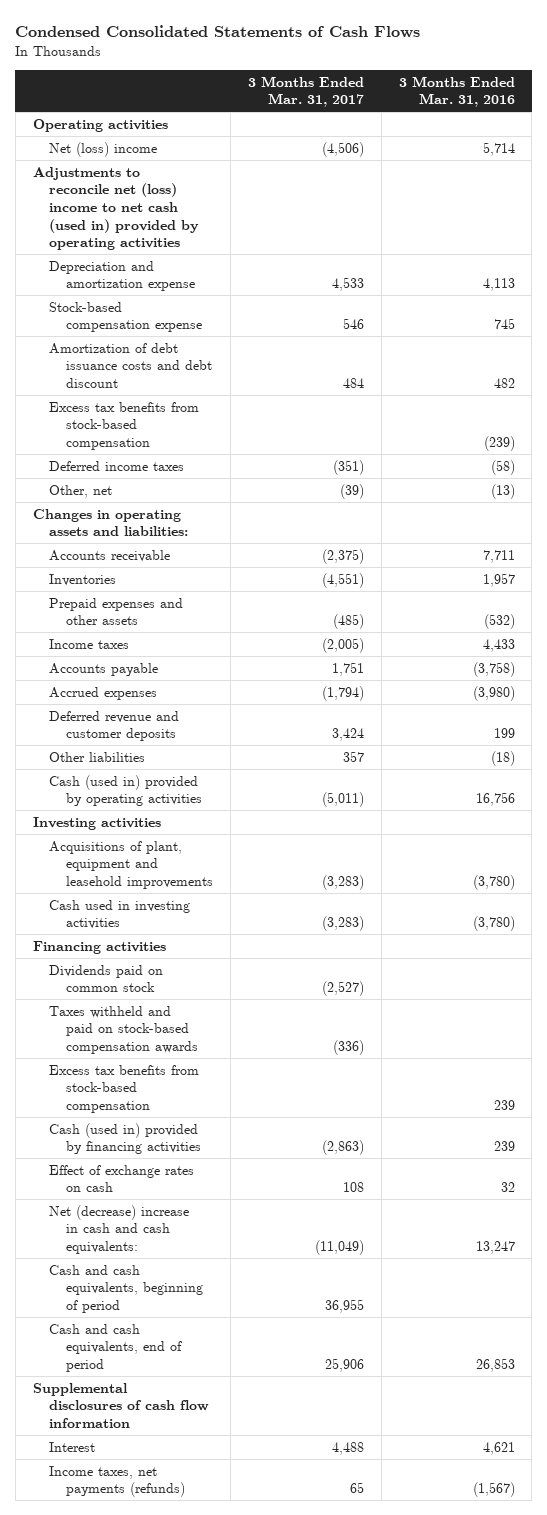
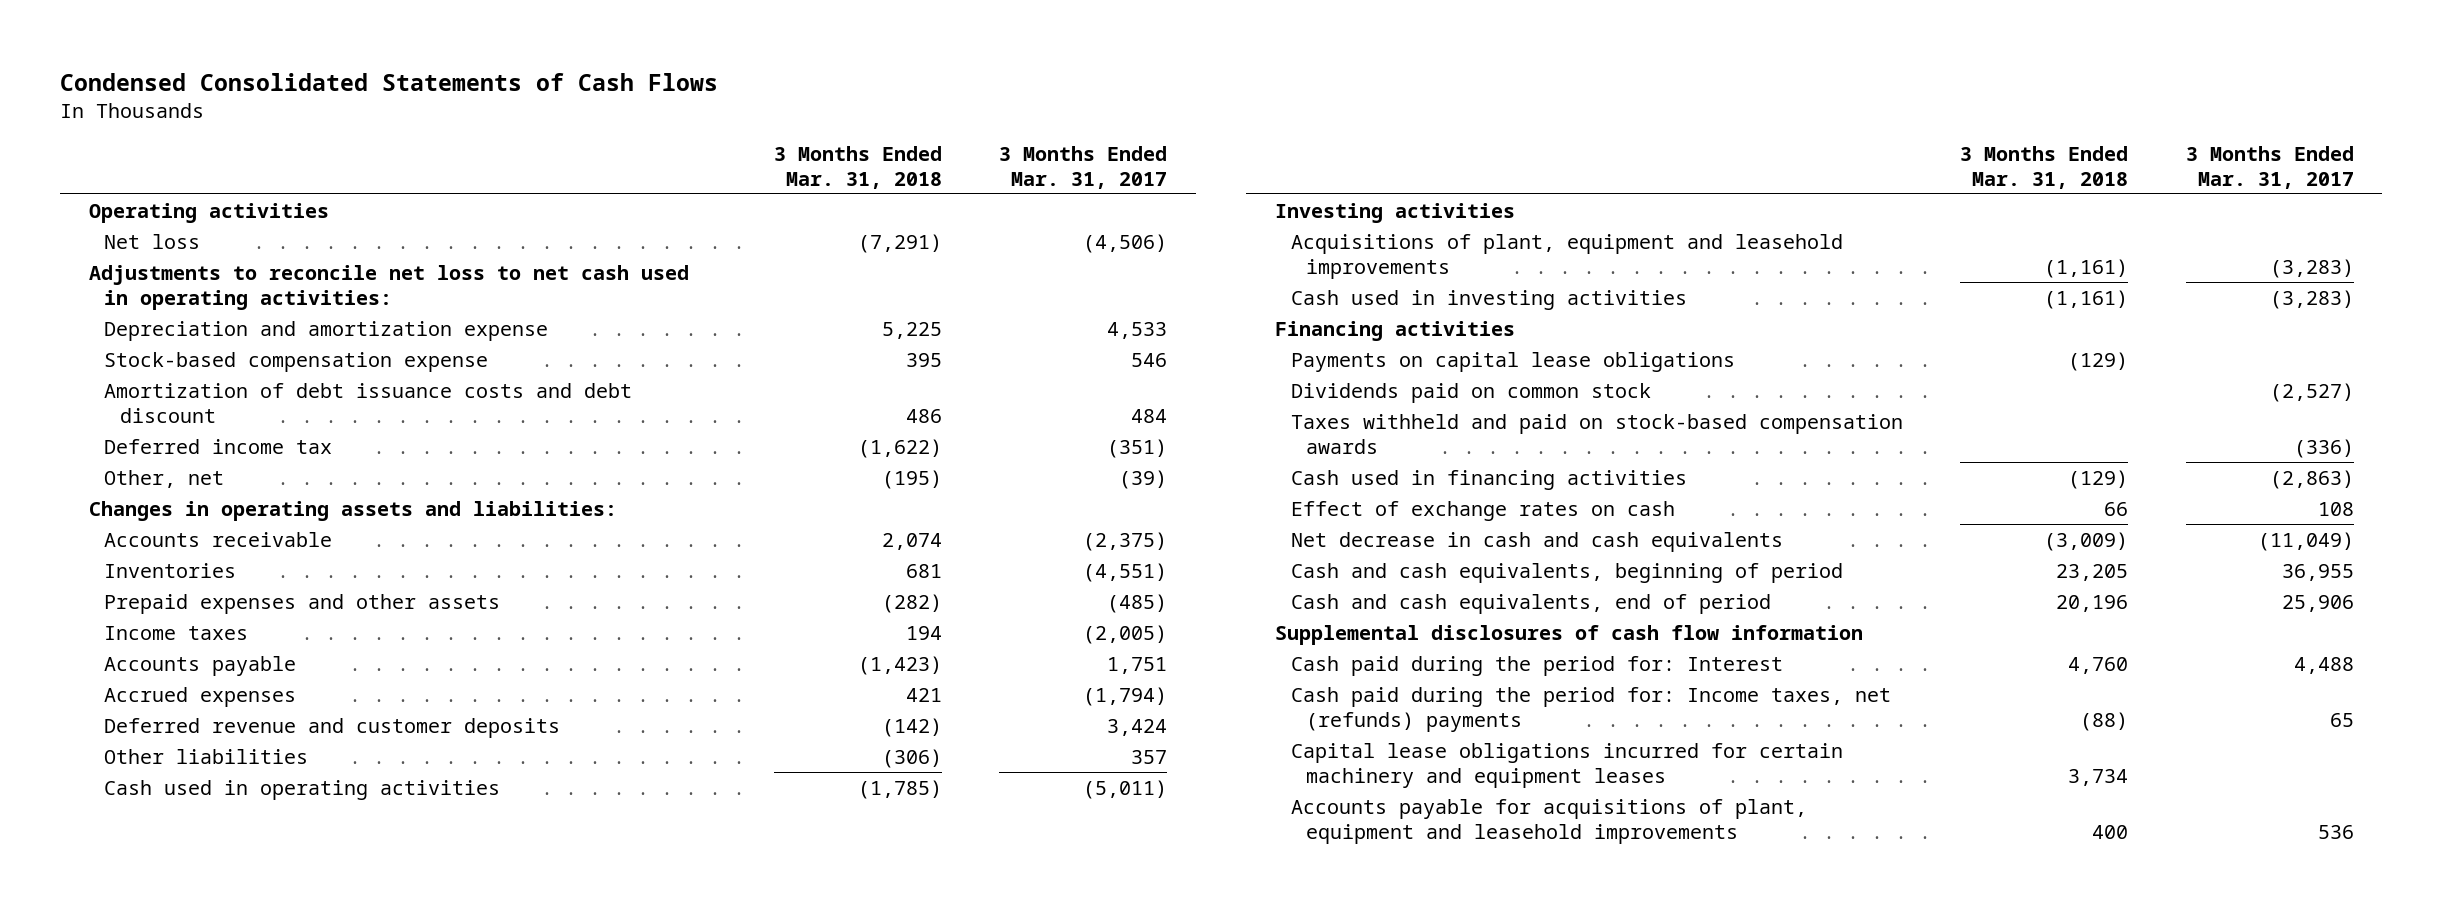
[398,75,515,108] 3 Months Ended Mar. 31, 2016 -> none
none -> [773,145,942,189] 3 Months Ended Mar. 31, 2018
[49,141,158,157] Net (loss) income -> [104,233,201,249] Net loss
[32,166,200,251] Adjustments to reconcile net (loss) income to net cash (used in) provided by operating activities -> [88,264,689,310] Adjustments to reconcile net loss to net cash used in operating activities:
[49,401,200,451] Excess tax benefits from stock-based compensation -> none
[49,460,185,471] Deferred income taxes -> [104,438,333,454] Deferred income tax
[49,774,203,807] Cash (used in) provided by operating activities -> [104,779,501,800] Cash used in operating activities
none -> [1290,351,1735,372] Payments on capital lease obligations
[49,1064,200,1114] Excess tax benefits from stock-based compensation -> none
[49,1122,202,1155] Cash (used in) provided by financing activities -> [1290,469,1687,490] Cash used in financing activities
[49,1204,190,1255] Net (decrease) increase in cash and cash equivalents: -> [1290,531,1783,552] Net decrease in cash and cash equivalents
[49,1441,96,1452] Interest -> [1290,655,1783,676] Cash paid during the period for: Interest
[49,1465,186,1498] Income taxes, net payments (refunds) -> [1290,686,1891,732] Cash paid during the period for: Income taxes, net (refunds) payments
none -> [1290,742,1843,788] Capital lease obligations incurred for certain machinery and equipment leases
none -> [1290,798,1807,844] Accounts payable for acquisitions of plant, equipment and leasehold improvements

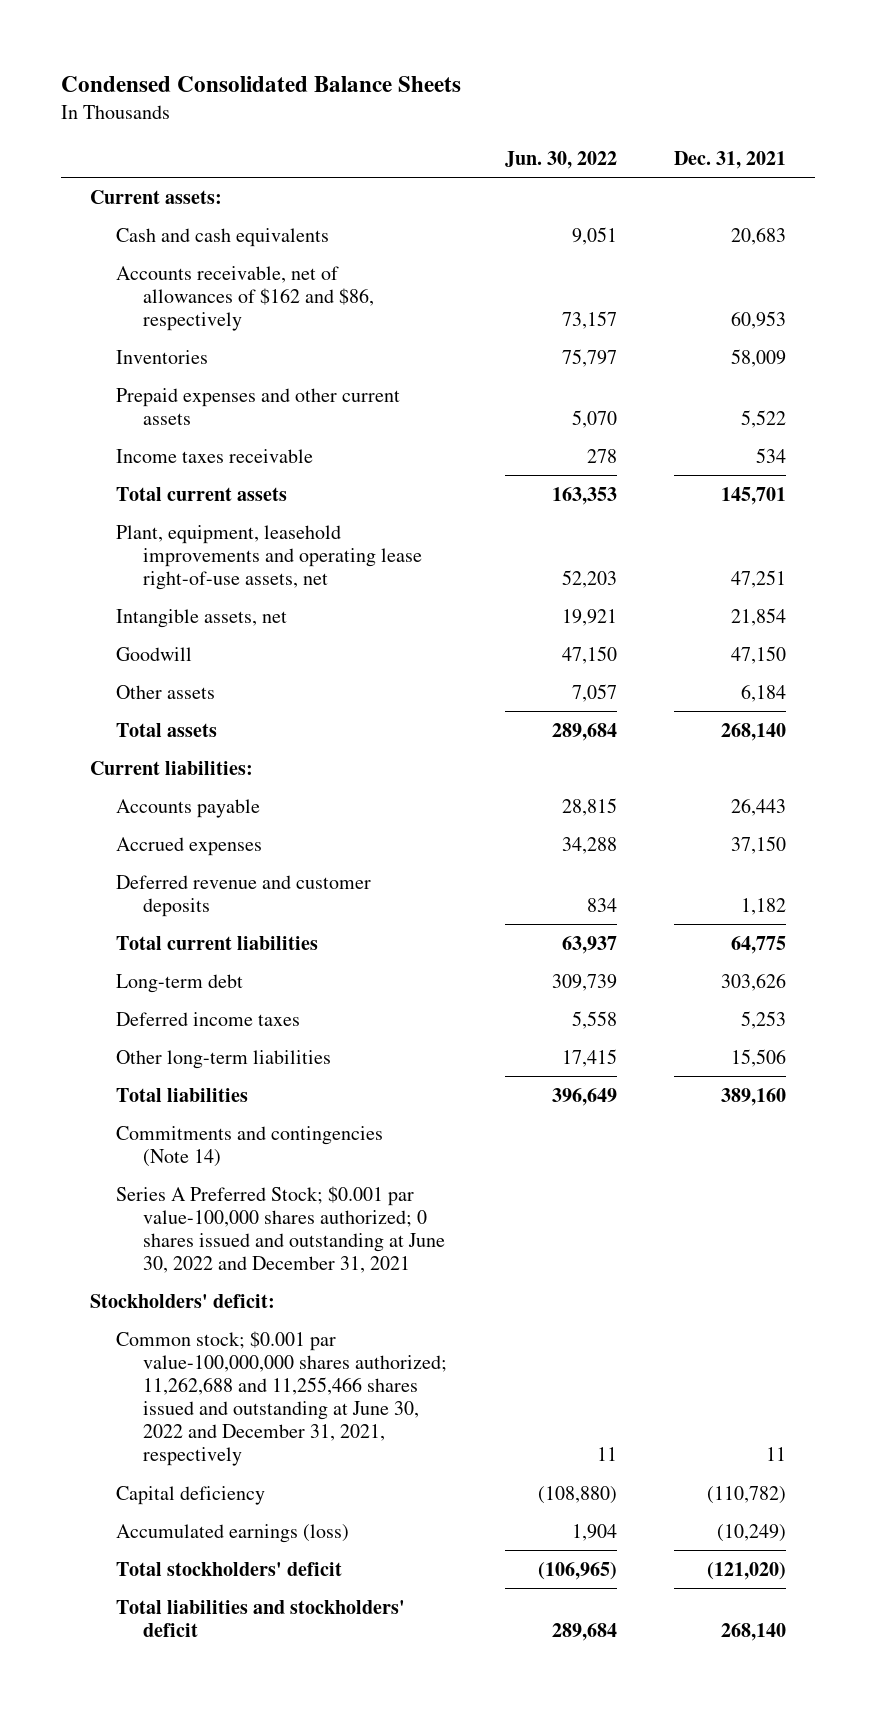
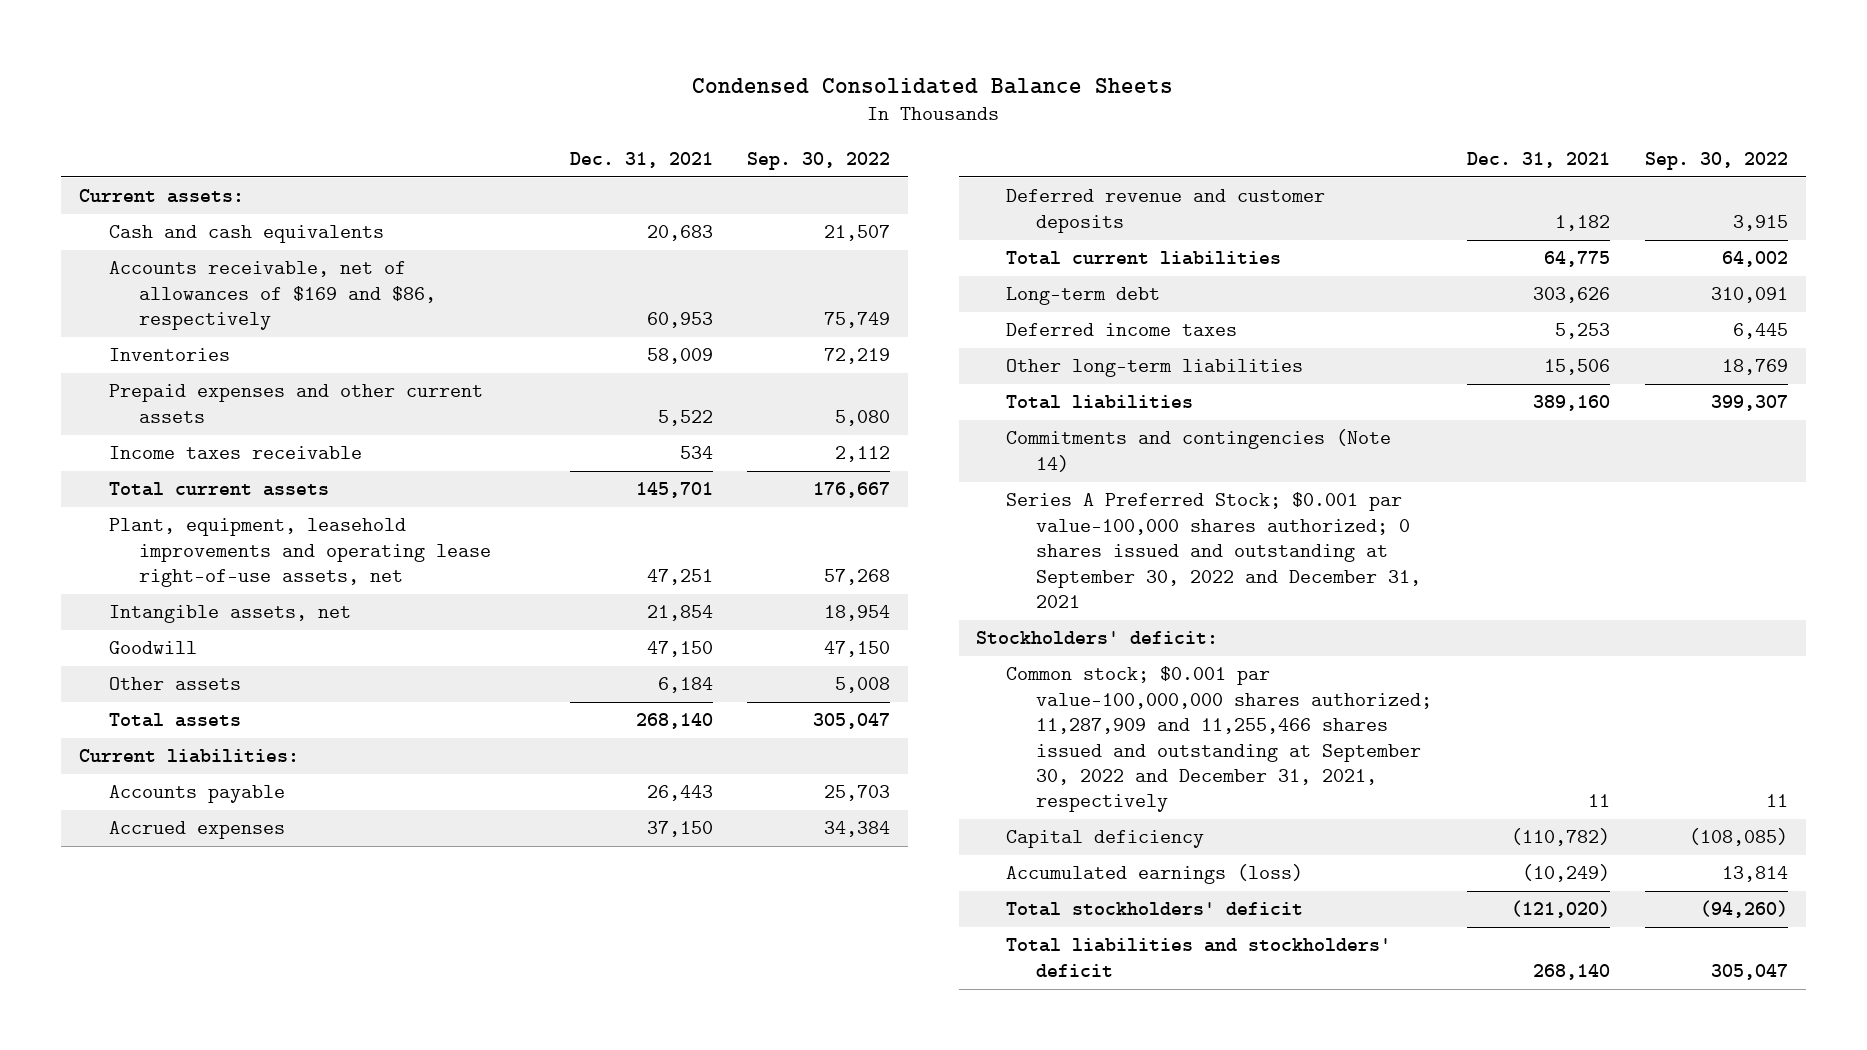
[504,150,617,169] Jun. 30, 2022 -> none
none -> [747,152,891,171] Sep. 30, 2022
[116,265,375,331] Accounts receivable, net of allowances of $162 and $86, respectively -> [108,261,436,331] Accounts receivable, net of allowances of $169 and $86, respectively
[116,1185,446,1274] Series A Preferred Stock; $0.001 par value-100,000 shares authorized; 0 shares issued and outstanding at June 30, 2022 and December 31, 2021 -> [1006,492,1422,608] Series A Preferred Stock; $0.001 par value-100,000 shares authorized; 0 shares issued and outstanding at September 30, 2022 and December 31, 2021
[116,1330,448,1467] Common stock; $0.001 par value-100,000,000 shares authorized; 11,262,688 and 11,255,466 shares issued and outstanding at June 30, 2022 and December 31, 2021, respectively -> [1006,666,1433,813] Common stock; $0.001 par value-100,000,000 shares authorized; 11,287,909 and 11,255,466 shares issued and outstanding at September 30, 2022 and December 31, 2021, respectively

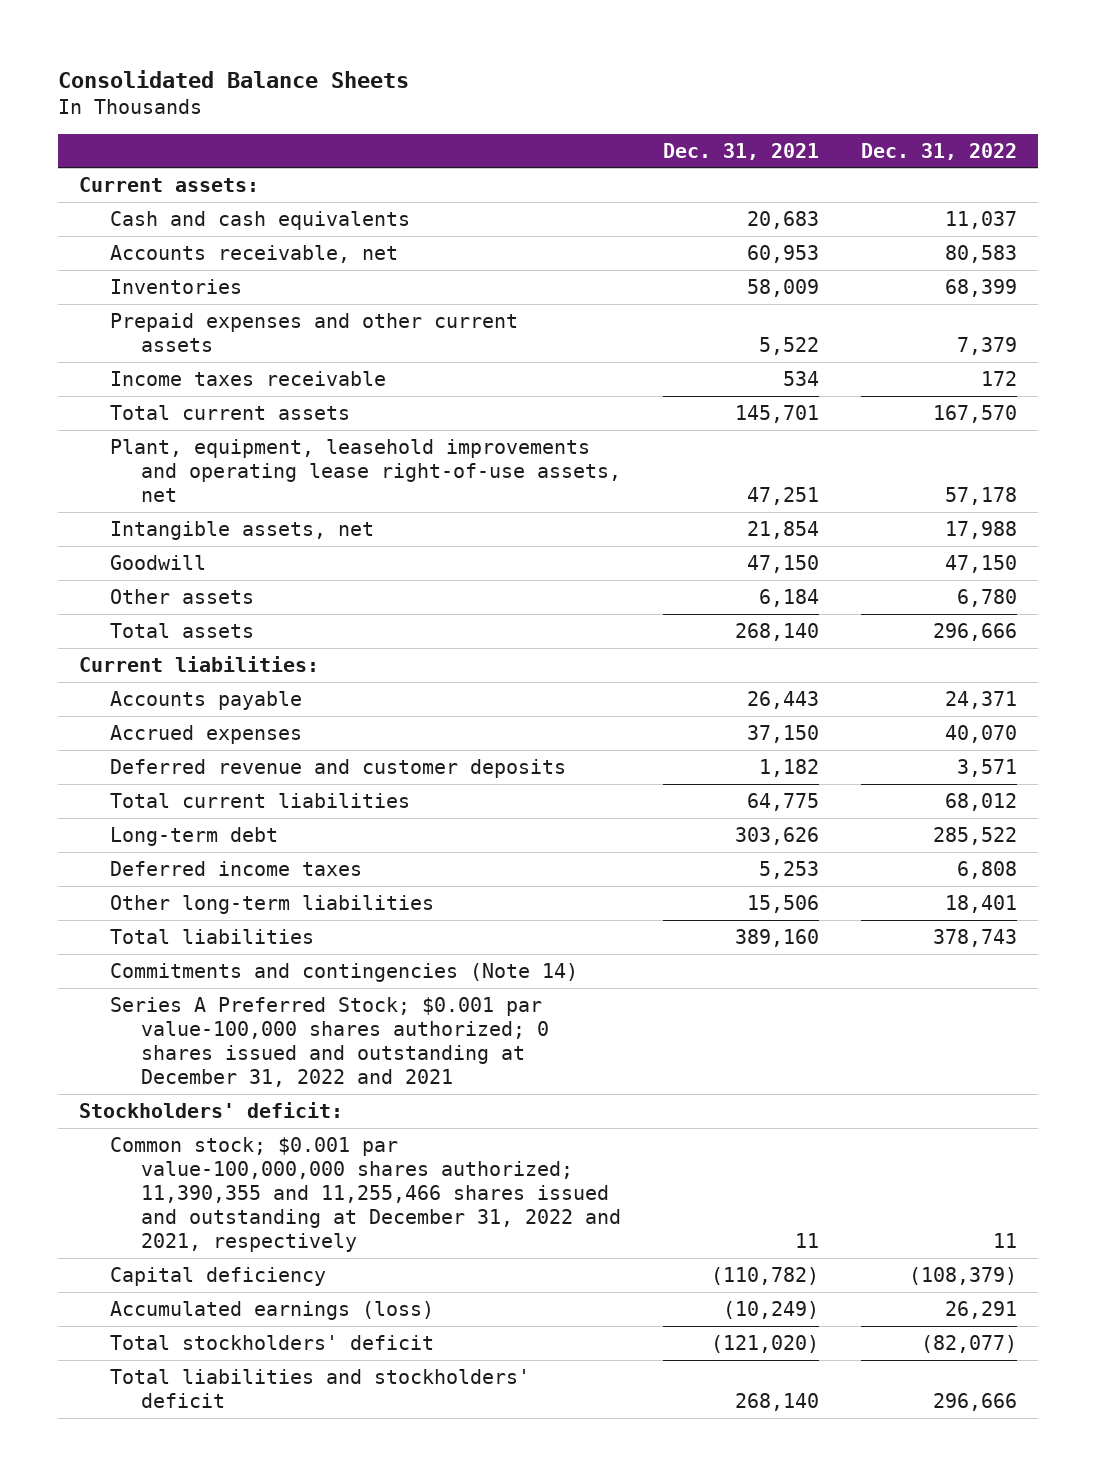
[692,77,1174,94] Condensed Consolidated Balance Sheets -> [58,70,410,89] Consolidated Balance Sheets
[747,152,891,171] Sep. 30, 2022 -> none
none -> [860,142,1017,160] Dec. 31, 2022
[108,261,436,331] Accounts receivable, net of allowances of $169 and $86, respectively -> [110,244,399,263] Accounts receivable, net
[1006,492,1422,608] Series A Preferred Stock; $0.001 par value-100,000 shares authorized; 0 shares issued and outstanding at September 30, 2022 and December 31, 2021 -> [110,996,549,1088] Series A Preferred Stock; $0.001 par value-100,000 shares authorized; 0 shares issued and outstanding at December 31, 2022 and 2021
[1006,666,1433,813] Common stock; $0.001 par value-100,000,000 shares authorized; 11,287,909 and 11,255,466 shares issued and outstanding at September 30, 2022 and December 31, 2021, respectively -> [110,1136,621,1253] Common stock; $0.001 par value-100,000,000 shares authorized; 11,390,355 and 11,255,466 shares issued and outstanding at December 31, 2022 and 2021, respectively

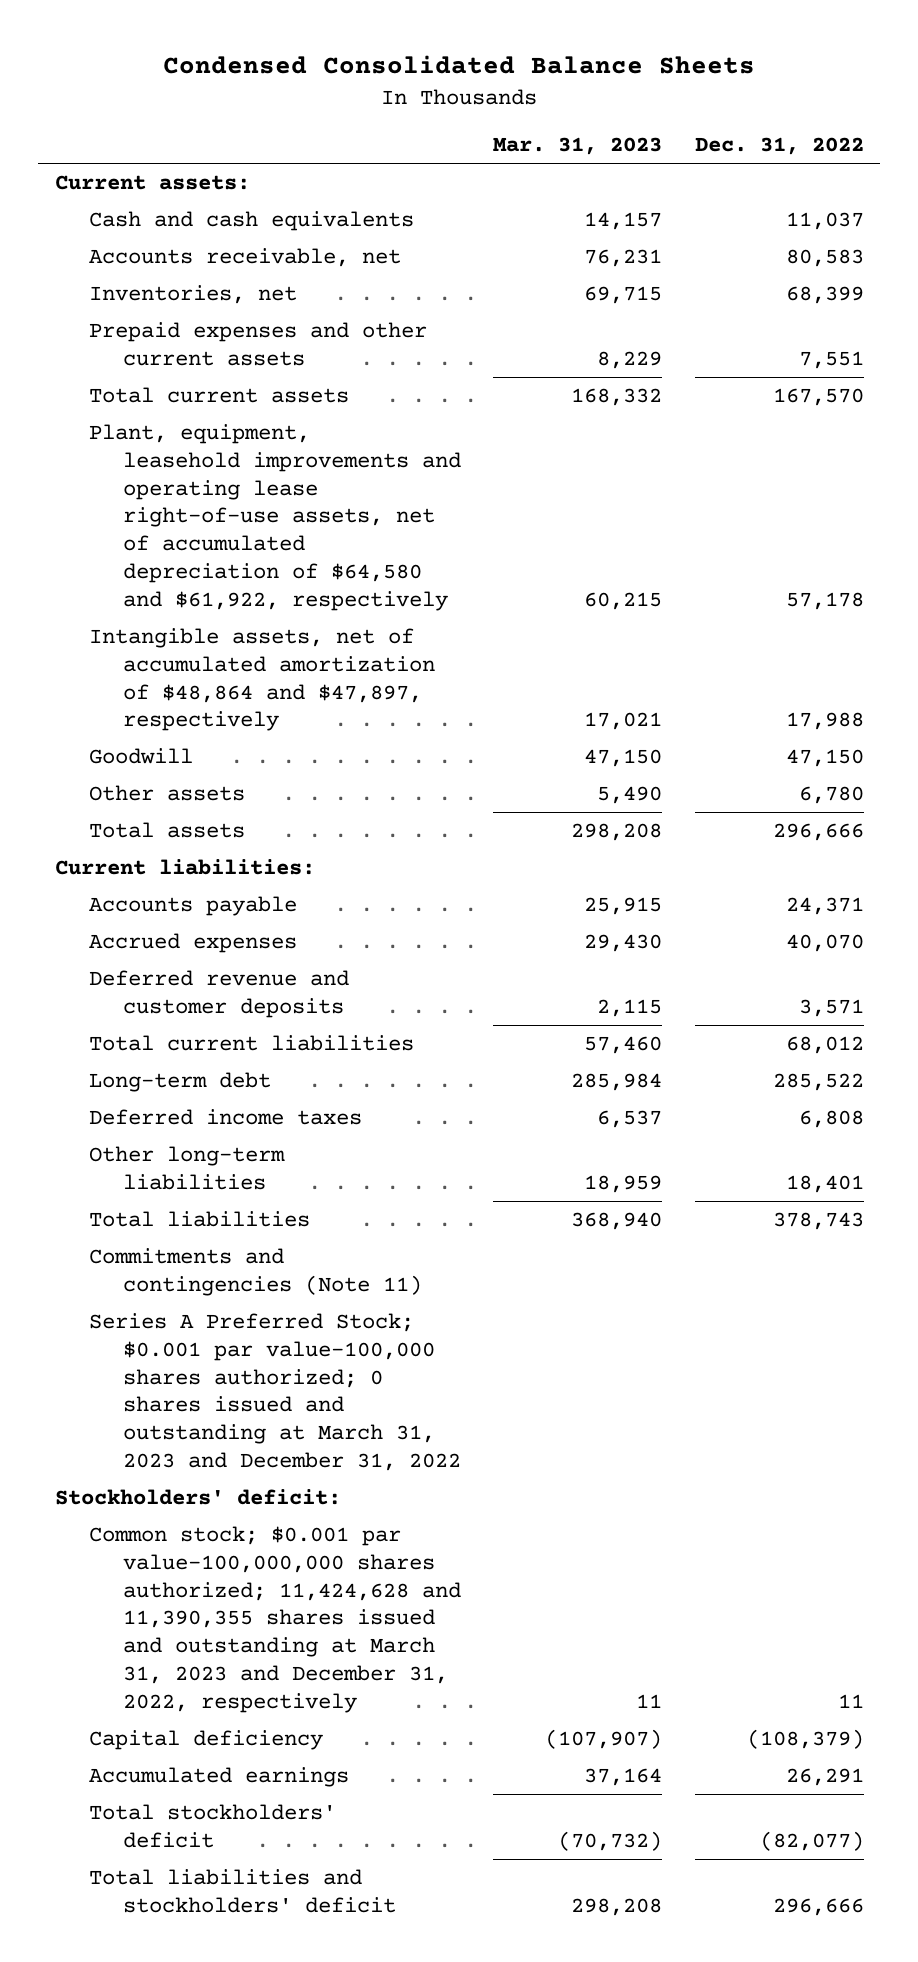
[58,70,410,89] Consolidated Balance Sheets -> [163,55,756,75] Condensed Consolidated Balance Sheets
[662,142,819,160] Dec. 31, 2021 -> none
none -> [493,137,663,156] Mar. 31, 2023
[110,370,387,386] Income taxes receivable -> none
[110,278,243,294] Inventories -> [88,285,297,305] Inventories, net
[956,337,1017,356] 7,379 -> [798,350,864,369] 7,551
[110,438,621,503] Plant, equipment, leasehold improvements and operating lease right-of-use assets, net -> [88,424,461,611] Plant, equipment, leasehold improvements and operating lease right-of-use assets, net of accumulated depreciation of $64,580 and $61,922, respectively
[110,520,375,540] Intangible assets, net -> [88,628,435,732] Intangible assets, net of accumulated amortization of $48,864 and $47,897, respectively
[110,962,579,982] Commitments and contingencies (Note 14) -> [88,1248,422,1296] Commitments and contingencies (Note 11)
[110,996,549,1088] Series A Preferred Stock; $0.001 par value-100,000 shares authorized; 0 shares issued and outstanding at December 31, 2022 and 2021 -> [88,1313,461,1472] Series A Preferred Stock; $0.001 par value-100,000 shares authorized; 0 shares issued and outstanding at March 31, 2023 and December 31, 2022
[110,1136,621,1253] Common stock; $0.001 par value-100,000,000 shares authorized; 11,390,355 and 11,255,466 shares issued and outstanding at December 31, 2022 and 2021, respectively -> [88,1526,461,1713] Common stock; $0.001 par value-100,000,000 shares authorized; 11,424,628 and 11,390,355 shares issued and outstanding at March 31, 2023 and December 31, 2022, respectively
[110,1300,435,1320] Accumulated earnings (loss) -> [88,1767,349,1788] Accumulated earnings

